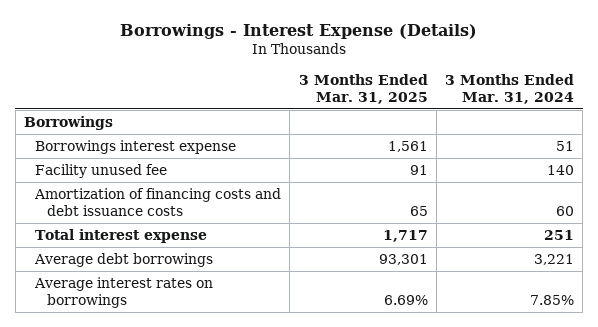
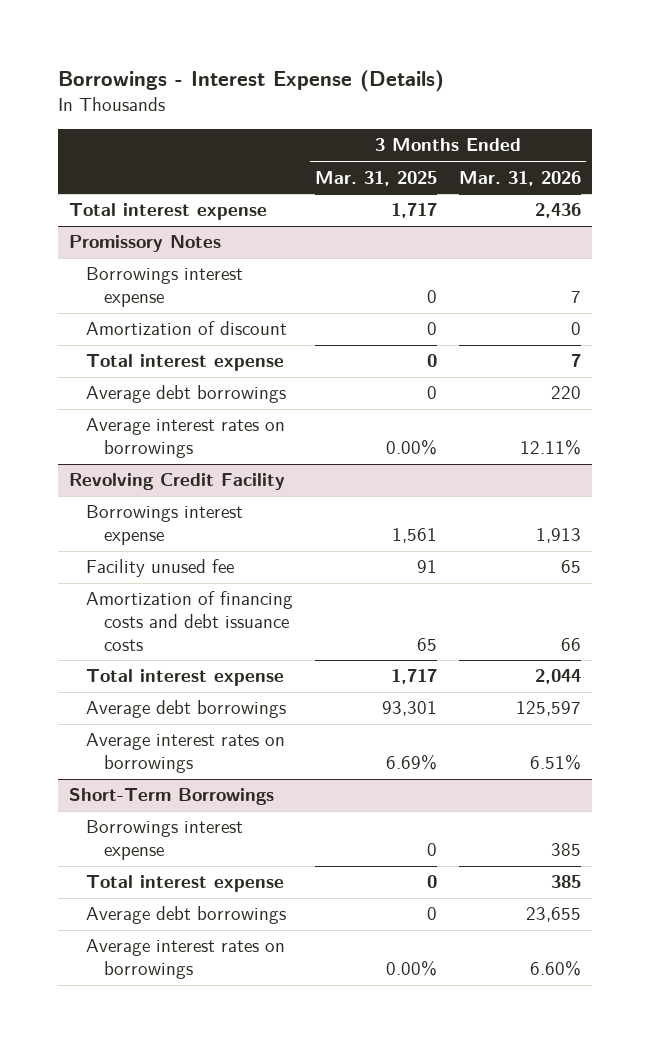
[444,73,574,104] 3 Months Ended Mar. 31, 2024 -> none
none -> [458,170,581,186] Mar. 31, 2026
[24,116,114,131] Borrowings -> none
none -> [68,203,267,221] Total interest expense
none -> [68,235,221,253] Promissory Notes
none -> [86,267,244,308] Borrowings interest expense
none -> [86,321,288,336] Amortization of discount
none -> [86,354,285,372] Total interest expense
none -> [86,385,287,404] Average debt borrowings
none -> [86,418,286,459] Average interest rates on borrowings
none -> [68,473,285,491] Revolving Credit Facility
none -> [68,788,274,806] Short-Term Borrowings
none -> [86,820,244,861] Borrowings interest expense
none -> [86,875,285,893] Total interest expense
none -> [86,906,287,925] Average debt borrowings
none -> [86,939,286,980] Average interest rates on borrowings

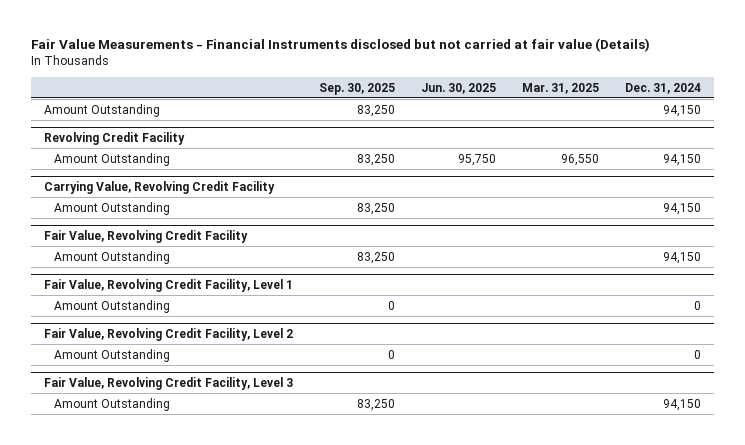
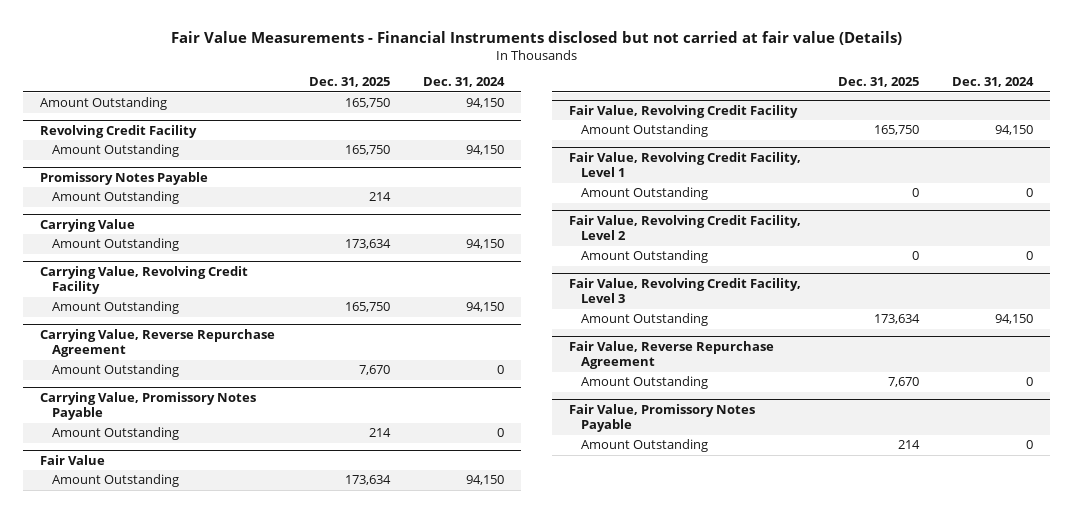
[319,82,396,95] Sep. 30, 2025 -> none
[421,82,497,94] Jun. 30, 2025 -> none
[522,82,600,94] Mar. 31, 2025 -> none
none -> [308,77,390,88] Dec. 31, 2025
none -> [40,171,209,185] Promissory Notes Payable
none -> [51,191,179,205] Amount Outstanding
none -> [40,218,136,232] Carrying Value
none -> [51,238,179,252] Amount Outstanding
none -> [40,328,276,358] Carrying Value, Reverse Repurchase Agreement
none -> [51,364,179,378] Amount Outstanding
none -> [40,391,257,421] Carrying Value, Promissory Notes Payable
none -> [51,427,179,441] Amount Outstanding
none -> [40,454,106,465] Fair Value
none -> [51,474,179,488] Amount Outstanding
none -> [569,340,775,370] Fair Value, Reverse Repurchase Agreement
none -> [580,376,708,390] Amount Outstanding
none -> [569,403,756,433] Fair Value, Promissory Notes Payable
none -> [580,439,708,453] Amount Outstanding

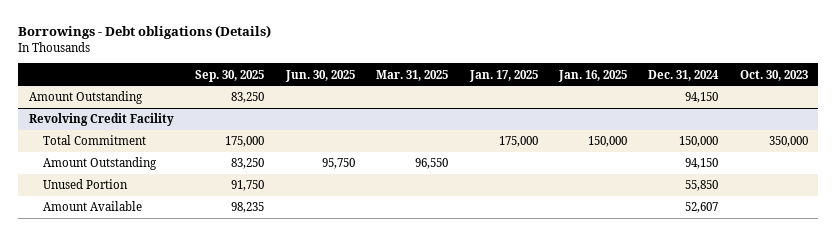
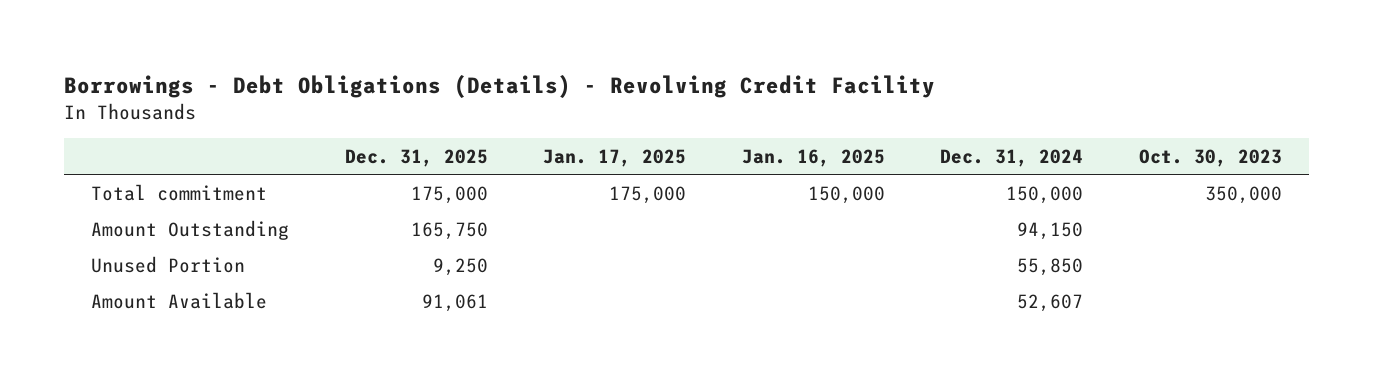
[18,25,272,40] Borrowings - Debt obligations (Details) -> [63,75,935,99] Borrowings - Debt Obligations (Details) - Revolving Credit Facility
[195,69,265,82] Sep. 30, 2025 -> none
[284,69,355,82] Jun. 30, 2025 -> none
[376,69,449,81] Mar. 31, 2025 -> none
none -> [344,148,488,167] Dec. 31, 2025
[29,91,144,105] Amount Outstanding -> none
[29,113,175,127] Revolving Credit Facility -> none
[43,135,147,146] Total Commitment -> [91,183,268,201] Total commitment

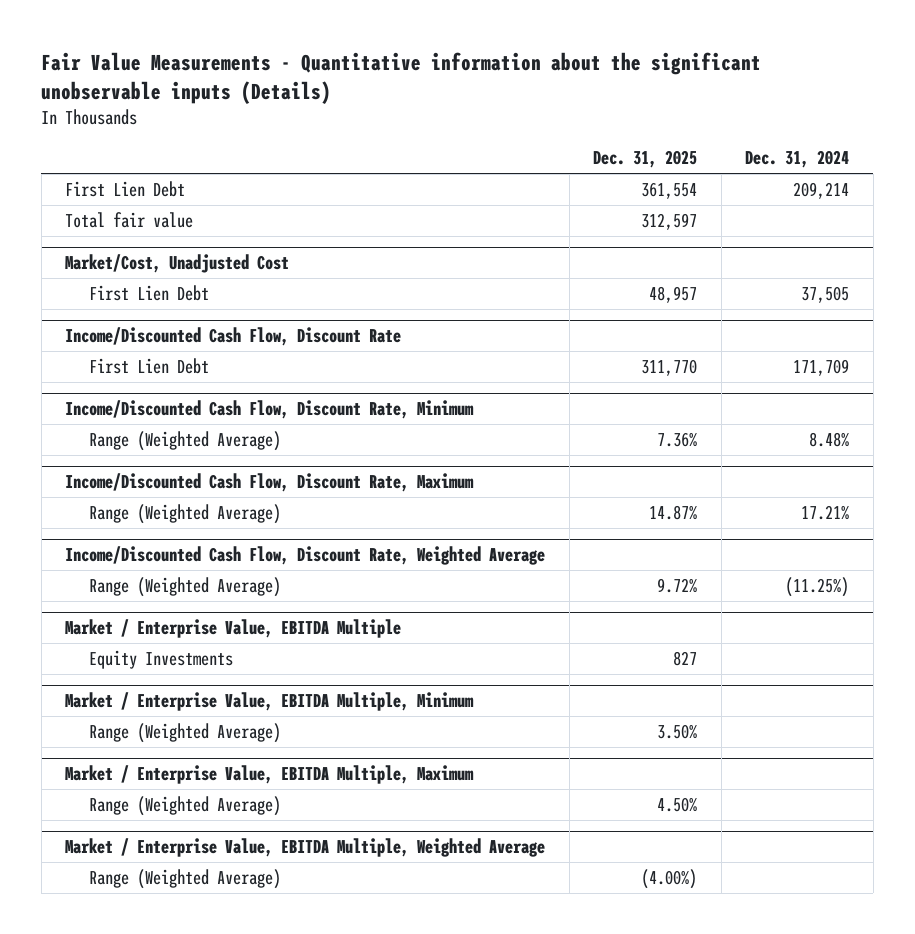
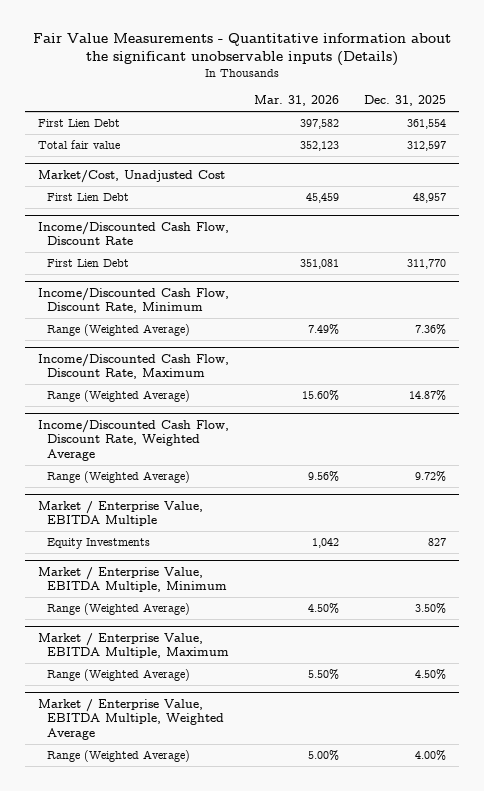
[745,150,850,169] Dec. 31, 2024 -> none
none -> [254,94,340,106] Mar. 31, 2026
[641,868,698,889] (4.00%) -> [415,750,447,762] 4.00%

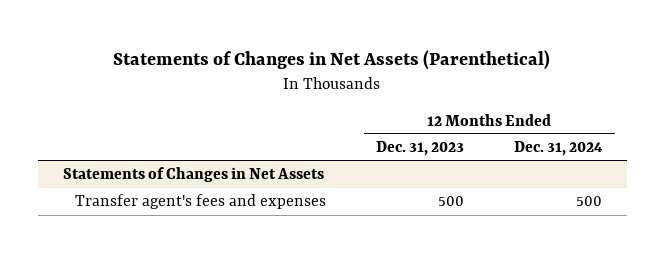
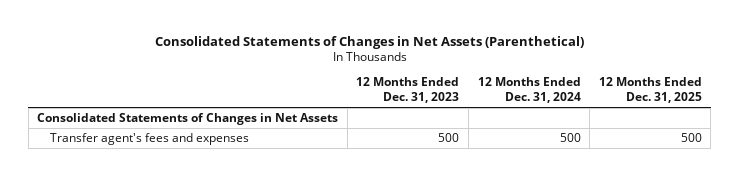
[113,50,551,71] Statements of Changes in Net Assets (Parenthetical) -> [154,35,584,49] Consolidated Statements of Changes in Net Assets (Parenthetical)
none -> [598,77,702,104] 12 Months Ended Dec. 31, 2025
[62,167,324,183] Statements of Changes in Net Assets -> [37,113,339,126] Consolidated Statements of Changes in Net Assets

